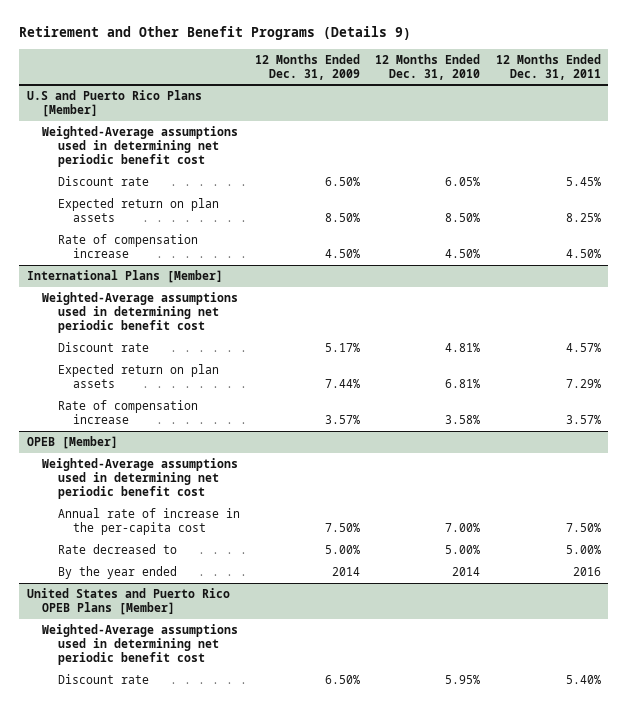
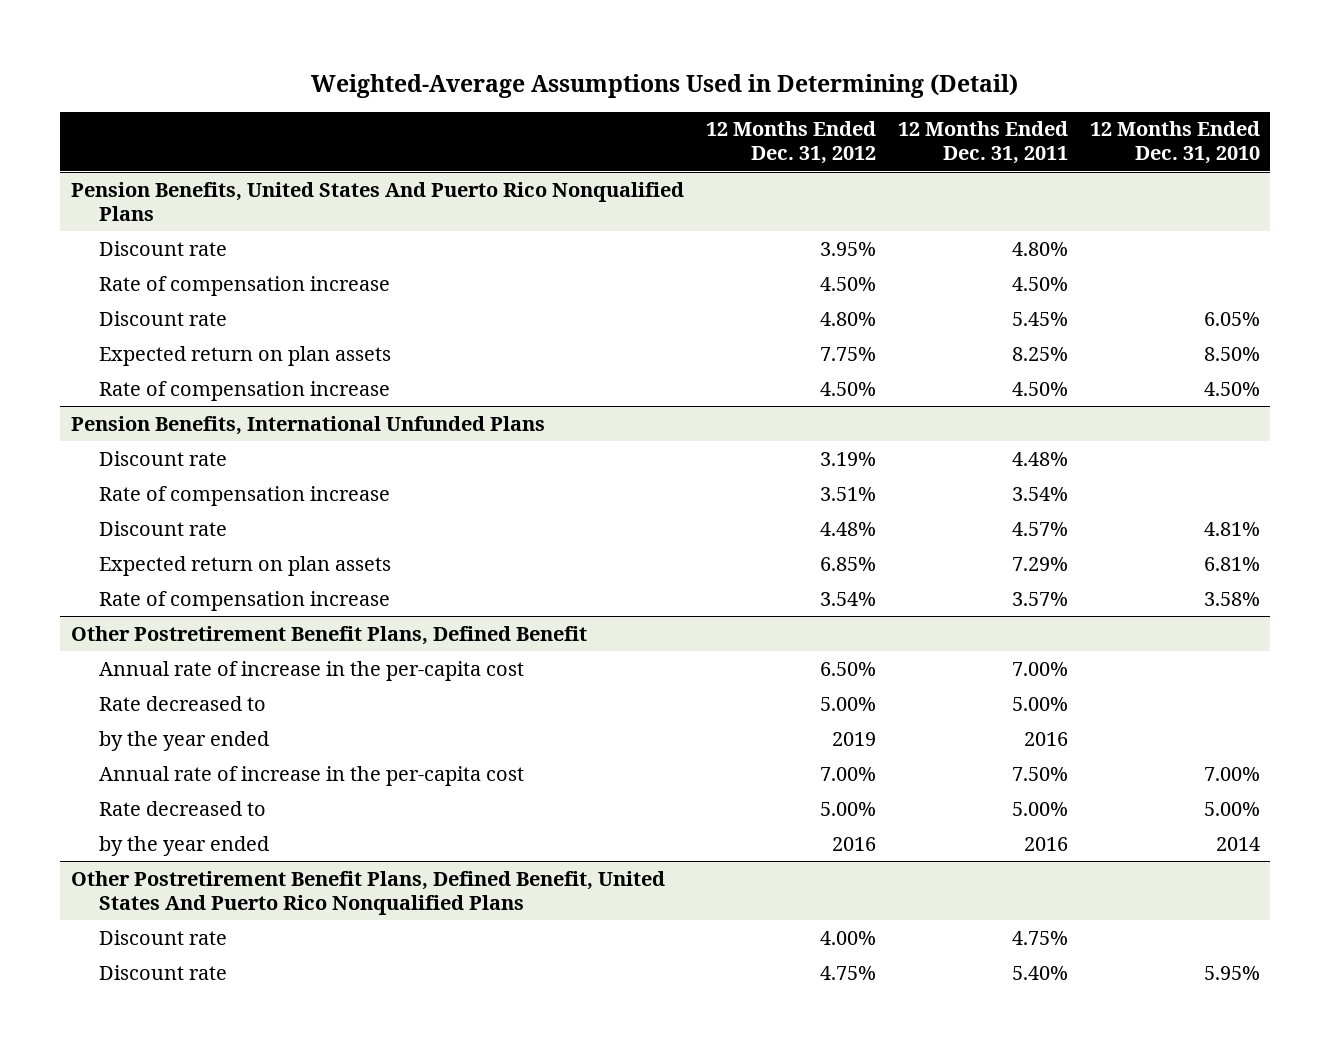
[19,26,412,41] Retirement and Other Benefit Programs (Details 9) -> [311,73,1019,98] Weighted-Average Assumptions Used in Determining (Detail)
[254,53,360,80] 12 Months Ended Dec. 31, 2009 -> none
none -> [705,121,876,165] 12 Months Ended Dec. 31, 2012
[26,89,202,118] U.S and Puerto Rico Plans [Member] -> none
[42,125,239,168] Weighted-Average assumptions used in determining net periodic benefit cost -> none
none -> [71,181,685,221] Pension Benefits, United States And Puerto Rico Nonqualified Plans
none -> [99,240,228,256] Discount rate
none -> [99,275,391,296] Rate of compensation increase
[26,269,223,283] International Plans [Member] -> none
[42,291,239,334] Weighted-Average assumptions used in determining net periodic benefit cost -> none
none -> [71,415,546,435] Pension Benefits, International Unfunded Plans
none -> [99,450,228,466] Discount rate
none -> [99,485,391,506] Rate of compensation increase
[26,435,118,449] OPEB [Member] -> none
[42,457,239,500] Weighted-Average assumptions used in determining net periodic benefit cost -> none
none -> [71,625,588,645] Other Postretirement Benefit Plans, Defined Benefit
none -> [99,660,525,681] Annual rate of increase in the per-capita cost
none -> [99,695,267,711] Rate decreased to
none -> [99,730,270,751] by the year ended
[26,587,230,616] United States and Puerto Rico OPEB Plans [Member] -> none
[42,623,239,666] Weighted-Average assumptions used in determining net periodic benefit cost -> none
[57,565,177,579] By the year ended -> [99,835,270,856] by the year ended
none -> [71,870,666,915] Other Postretirement Benefit Plans, Defined Benefit, United States And Puerto Rico Nonqualified Plans
none -> [99,929,228,945] Discount rate

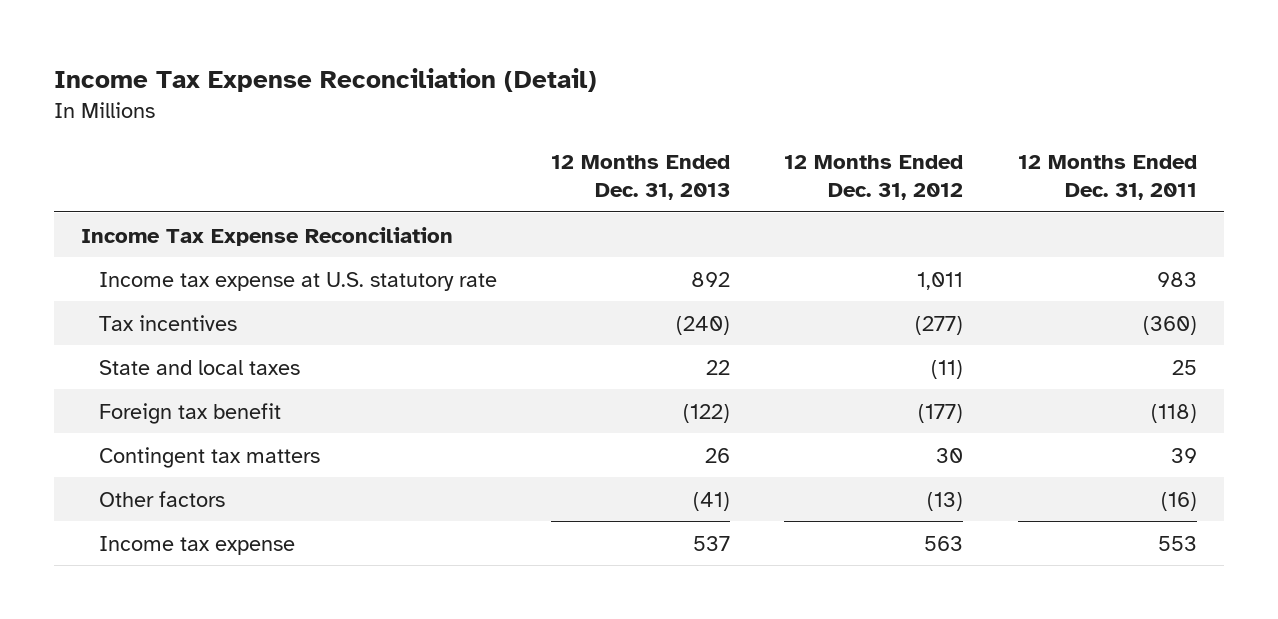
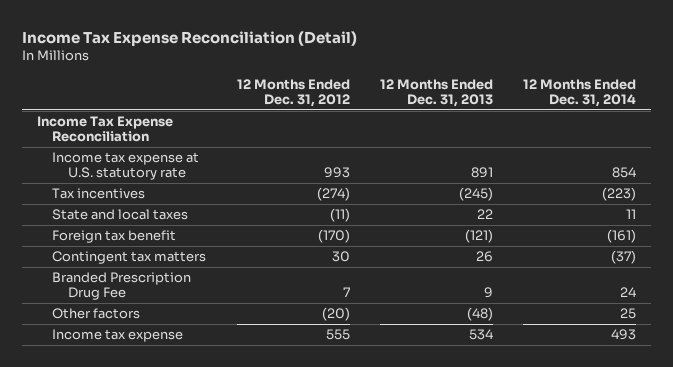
[1017,155,1197,200] 12 Months Ended Dec. 31, 2011 -> none
none -> [522,78,636,107] 12 Months Ended Dec. 31, 2014
[691,271,731,287] 892 -> [470,167,493,179] 891
[917,271,964,290] 1,011 -> [323,167,350,179] 993
[676,315,731,335] (240) -> [458,187,493,202] (245)
[915,315,964,335] (277) -> [316,187,350,202] (274)
[683,403,731,423] (122) -> [464,229,493,244] (121)
[918,403,964,423] (177) -> [317,229,350,244] (170)
none -> [52,272,192,301] Branded Prescription Drug Fee
[693,491,731,511] (41) -> [466,307,493,322] (48)
[927,491,964,511] (13) -> [321,307,350,322] (20)
[693,535,731,551] 537 -> [468,329,493,341] 534
[924,535,964,551] 563 -> [325,329,350,341] 555

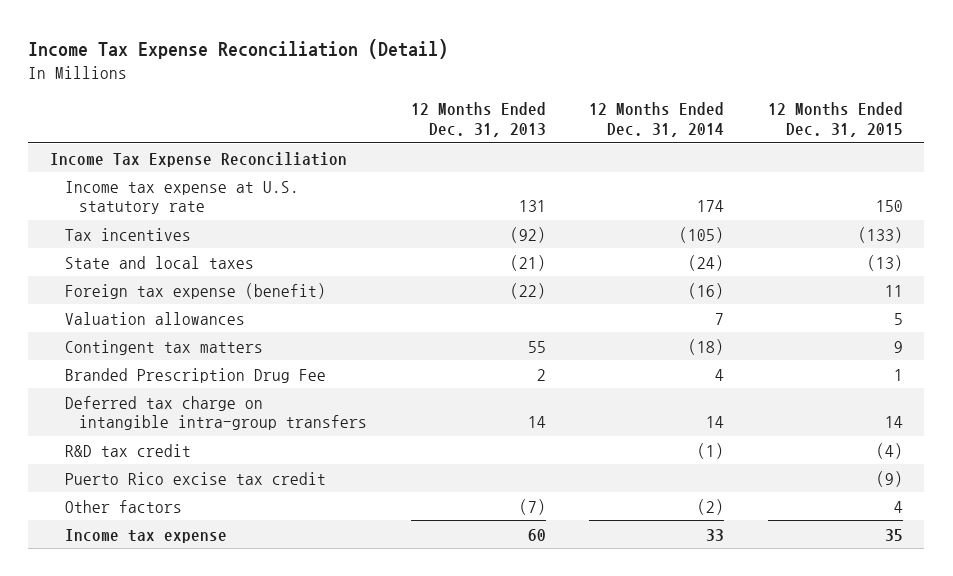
[236,78,350,107] 12 Months Ended Dec. 31, 2012 -> none
none -> [767,102,903,137] 12 Months Ended Dec. 31, 2015
[470,167,493,179] 891 -> [518,200,546,213] 131
[611,167,636,179] 854 -> [697,200,725,213] 174
[458,187,493,202] (245) -> [509,226,546,243] (92)
[601,187,636,202] (223) -> [679,226,725,243] (105)
[476,209,493,220] 22 -> [509,254,546,271] (21)
[625,209,636,220] 11 -> [688,254,725,271] (24)
[52,230,177,244] Foreign tax benefit -> [64,282,326,299] Foreign tax expense (benefit)
[464,229,493,244] (121) -> [509,282,546,299] (22)
[606,229,636,244] (161) -> [688,282,725,299] (16)
none -> [64,311,245,325] Valuation allowances
[475,251,493,263] 26 -> [527,340,546,353] 55
[610,250,636,265] (37) -> [688,338,725,355] (18)
[483,287,493,299] 9 -> [536,368,546,381] 2
[619,287,636,298] 24 -> [715,368,725,381] 4
none -> [64,395,368,431] Deferred tax charge on intangible intra-group transfers
none -> [64,443,191,457] R&D tax credit
none -> [64,471,326,485] Puerto Rico excise tax credit
[466,307,493,322] (48) -> [518,498,546,515] (7)
[619,308,636,320] 25 -> [697,498,725,515] (2)
[468,329,493,341] 534 -> [527,528,546,541] 60
[610,329,636,341] 493 -> [706,528,725,541] 33

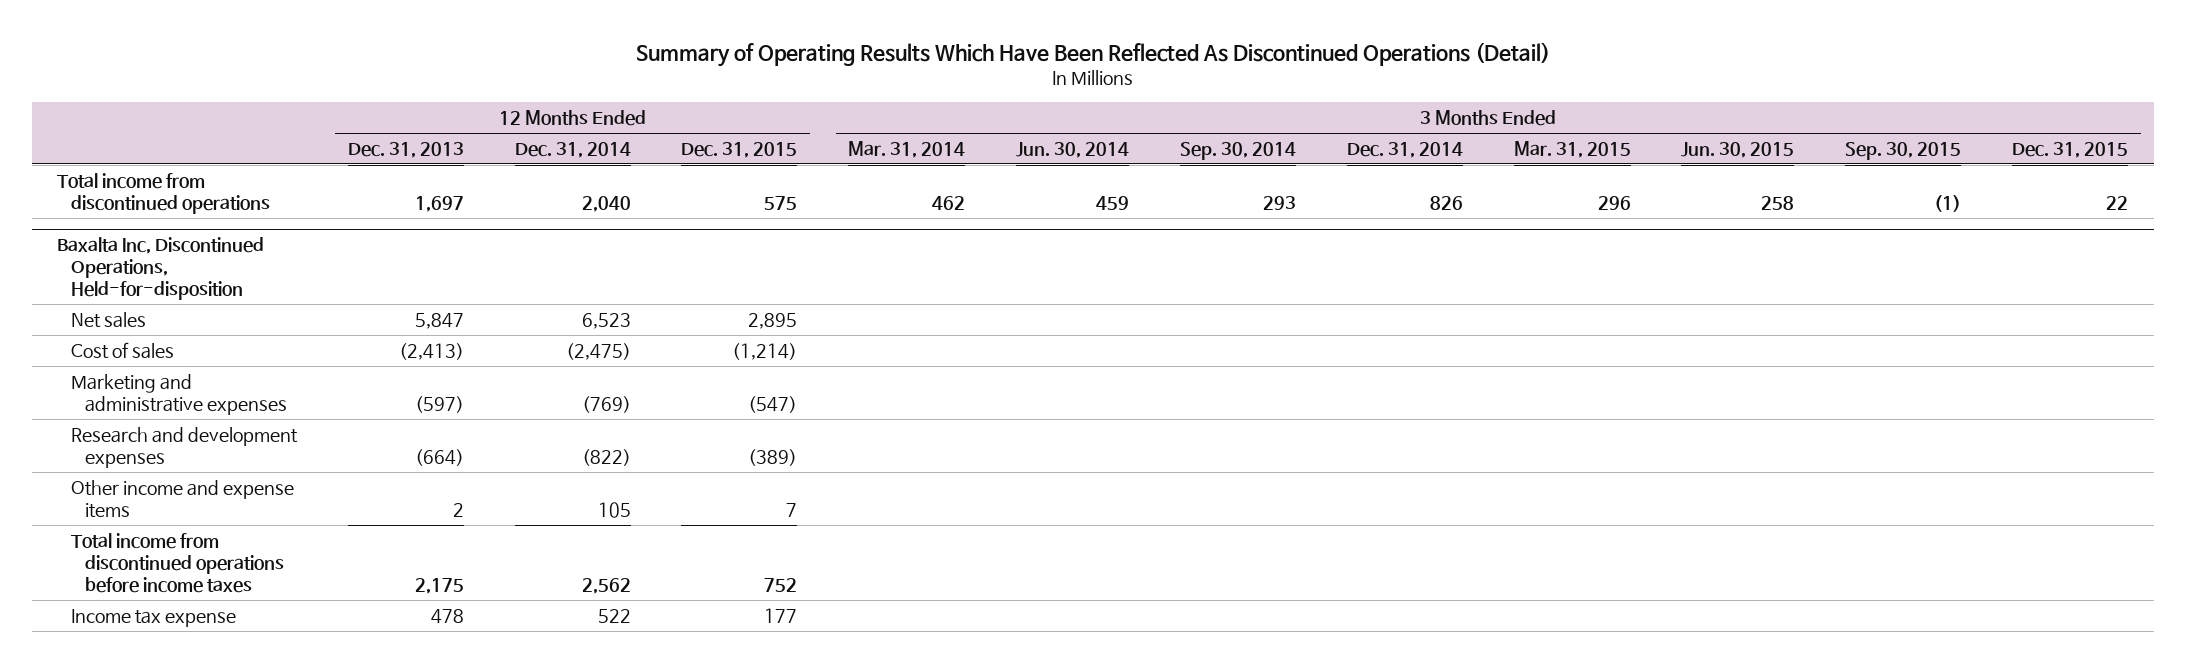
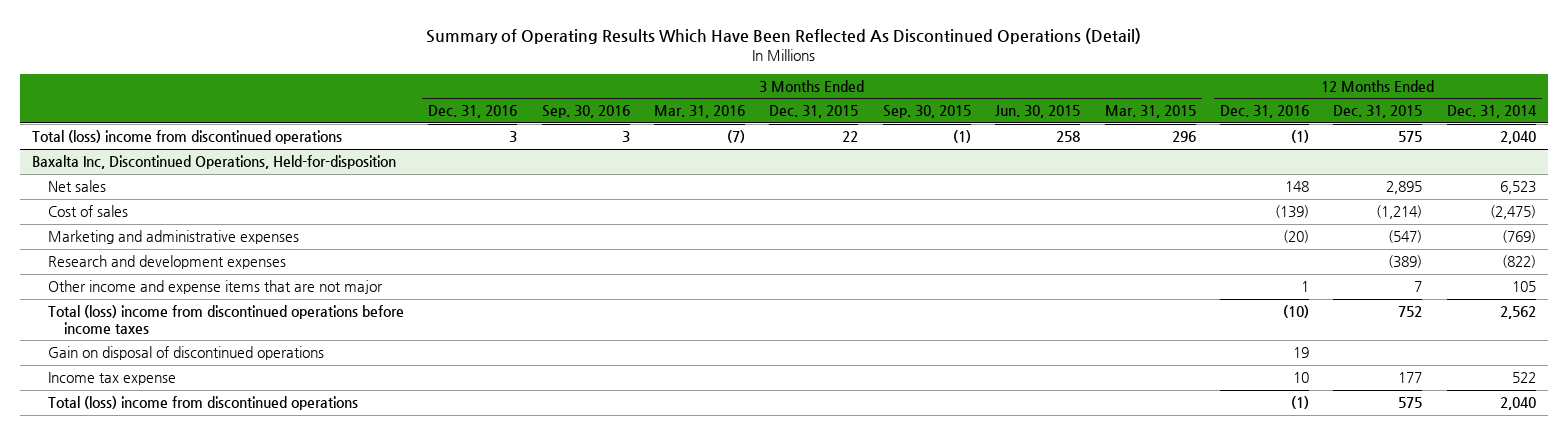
[347,142,464,159] Dec. 31, 2013 -> none
[848,141,966,159] Mar. 31, 2014 -> none
[1016,142,1130,159] Jun. 30, 2014 -> none
[1179,142,1296,161] Sep. 30, 2014 -> none
[1346,142,1463,159] Dec. 31, 2014 -> none
none -> [428,105,518,119] Dec. 31, 2016
none -> [541,105,630,119] Sep. 30, 2016
none -> [654,105,746,119] Mar. 31, 2016
none -> [1219,105,1309,119] Dec. 31, 2016
[57,172,270,214] Total income from discontinued operations -> [32,130,343,145] Total (loss) income from discontinued operations
[70,479,294,518] Other income and expense items -> [48,280,384,295] Other income and expense items that are not major
[70,532,284,593] Total income from discontinued operations before income taxes -> [48,305,405,334] Total (loss) income from discontinued operations before income taxes
none -> [48,346,325,361] Gain on disposal of discontinued operations
none -> [48,396,359,411] Total (loss) income from discontinued operations

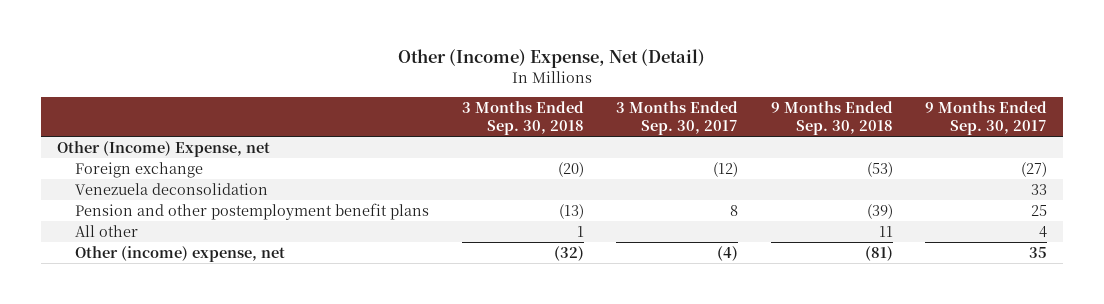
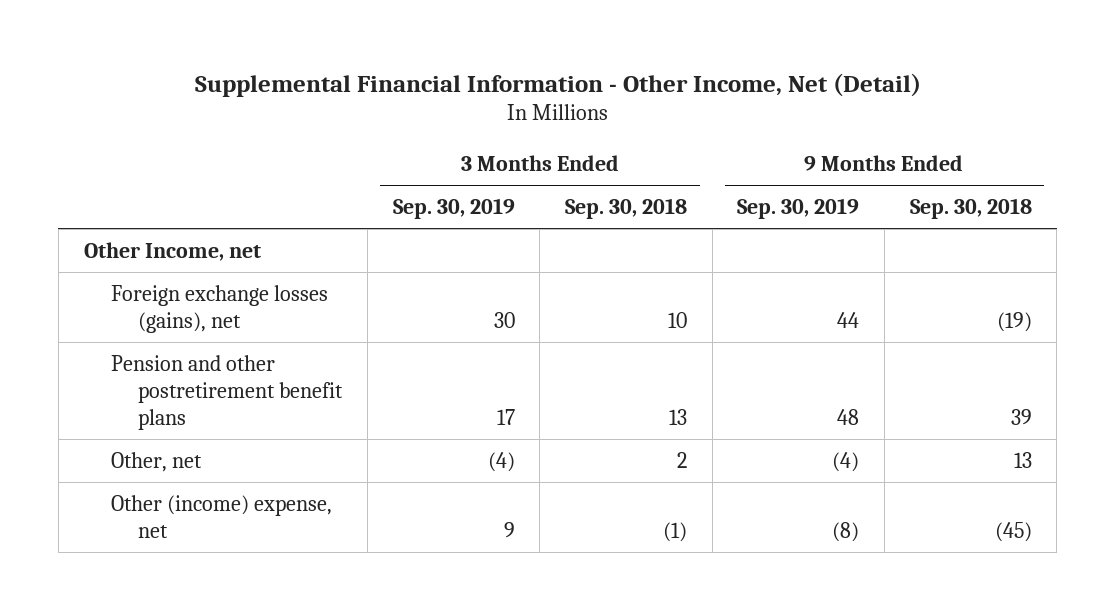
[398,49,706,69] Other (Income) Expense, Net (Detail) -> [194,72,921,97] Supplemental Financial Information - Other Income, Net (Detail)
[616,101,739,135] 3 Months Ended Sep. 30, 2017 -> none
[925,101,1048,135] 9 Months Ended Sep. 30, 2017 -> none
none -> [392,198,515,220] Sep. 30, 2019
none -> [737,198,860,220] Sep. 30, 2019
[75,183,269,196] Venezuela deconsolidation -> none
[57,141,271,158] Other (Income) Expense, net -> [83,241,261,261] Other Income, net
[75,162,204,179] Foreign exchange -> [110,284,328,333] Foreign exchange losses (gains), net
[557,162,584,178] (20) -> [667,311,687,328] 10
[866,162,893,178] (53) -> [996,311,1032,332] (19)
[75,203,430,221] Pension and other postemployment benefit plans -> [110,354,344,430] Pension and other postretirement benefit plans
[558,204,584,220] (13) -> [668,408,687,425] 13
[866,204,893,220] (39) -> [1010,408,1032,425] 39
[75,225,139,238] All other -> [110,451,202,472] Other, net
[576,226,584,238] 1 -> [676,451,687,468] 2
[878,226,893,238] 11 -> [1013,451,1032,468] 13
[553,246,584,262] (32) -> [662,521,687,542] (1)
[864,246,893,262] (81) -> [994,521,1032,542] (45)

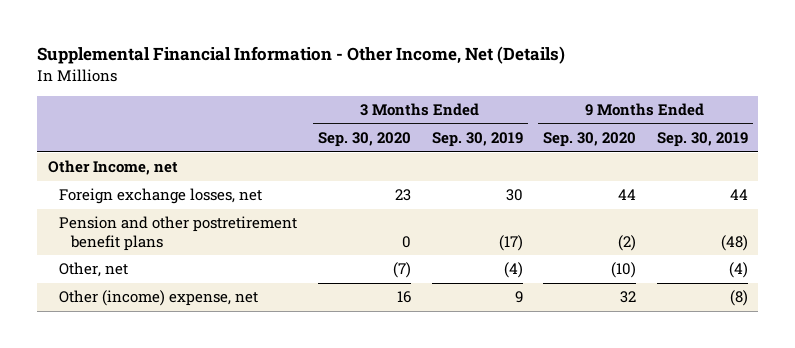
[194,72,921,97] Supplemental Financial Information - Other Income, Net (Detail) -> [37,46,566,65] Supplemental Financial Information - Other Income, Net (Details)
[564,198,687,220] Sep. 30, 2018 -> none
[909,198,1032,220] Sep. 30, 2018 -> none
none -> [318,132,412,148] Sep. 30, 2020
none -> [543,132,637,148] Sep. 30, 2020
[110,284,328,333] Foreign exchange losses (gains), net -> [59,188,263,205] Foreign exchange losses, net
[496,408,515,425] 17 -> [498,234,523,251] (17)
[837,408,860,425] 48 -> [720,234,748,251] (48)

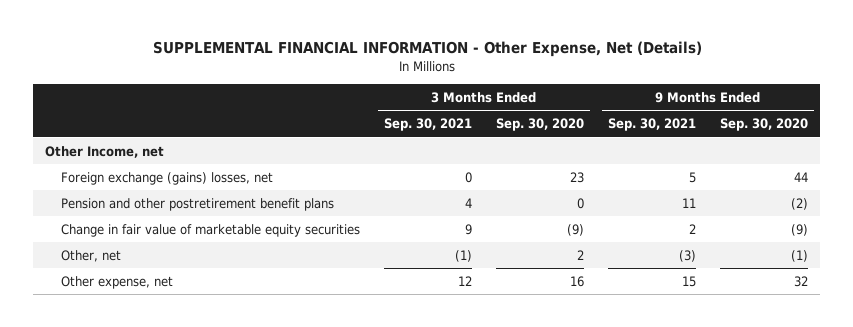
[37,46,566,65] Supplemental Financial Information - Other Income, Net (Details) -> [152,41,702,58] SUPPLEMENTAL FINANCIAL INFORMATION - Other Expense, Net (Details)
[431,132,523,148] Sep. 30, 2019 -> none
[656,132,748,148] Sep. 30, 2019 -> none
none -> [383,118,472,132] Sep. 30, 2021
none -> [608,118,697,132] Sep. 30, 2021
[59,188,263,205] Foreign exchange losses, net -> [60,172,273,186] Foreign exchange (gains) losses, net
none -> [60,224,360,238] Change in fair value of marketable equity securities
[393,262,412,279] (7) -> [576,250,584,261] 2
[611,262,637,279] (10) -> [791,250,809,263] (1)
[59,290,259,307] Other (income) expense, net -> [60,276,173,290] Other expense, net

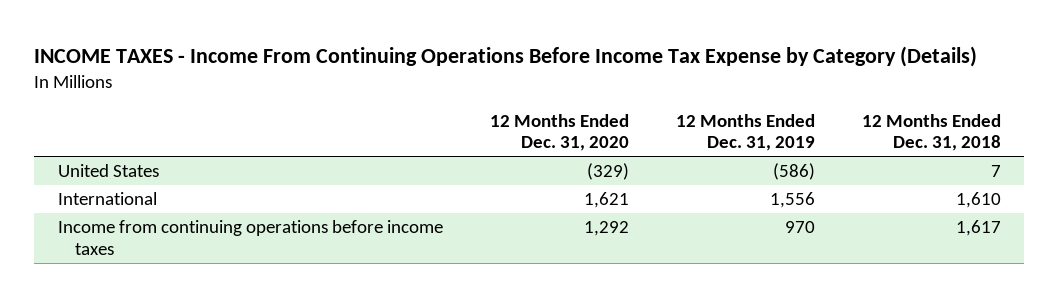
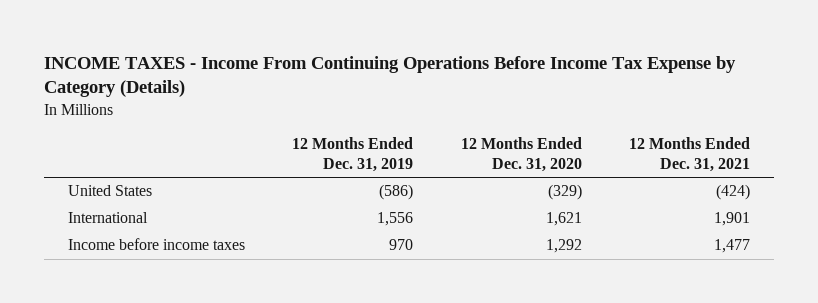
[861,113,1001,152] 12 Months Ended Dec. 31, 2018 -> none
none -> [629,137,751,173] 12 Months Ended Dec. 31, 2021
[57,220,443,255] Income from continuing operations before income taxes -> [67,238,245,251] Income before income taxes

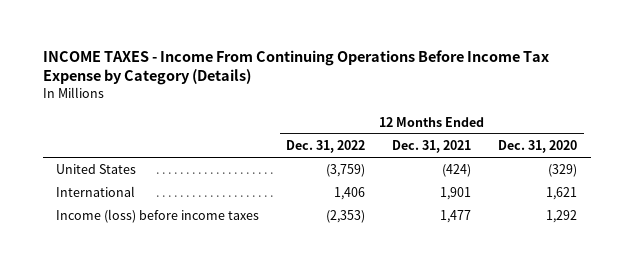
[292,137,414,173] 12 Months Ended Dec. 31, 2019 -> none
none -> [286,140,366,154] Dec. 31, 2022
[67,238,245,251] Income before income taxes -> [56,209,260,224] Income (loss) before income taxes

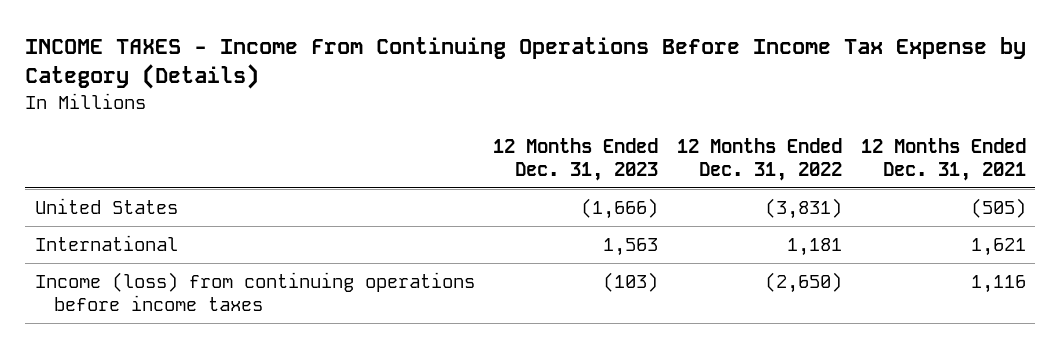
[498,140,578,154] Dec. 31, 2020 -> none
none -> [493,137,659,181] 12 Months Ended Dec. 31, 2023
[326,164,366,178] (3,759) -> [765,198,843,220] (3,831)
[442,164,472,178] (424) -> [971,198,1027,219] (505)
[334,187,366,201] 1,406 -> [787,238,843,257] 1,181
[440,187,472,201] 1,901 -> [971,238,1027,257] 1,621
[56,209,260,224] Income (loss) before income taxes -> [34,272,475,312] Income (loss) from continuing operations before income taxes
[326,210,366,224] (2,353) -> [765,272,843,294] (2,650)
[440,210,472,224] 1,477 -> [971,275,1027,294] 1,116

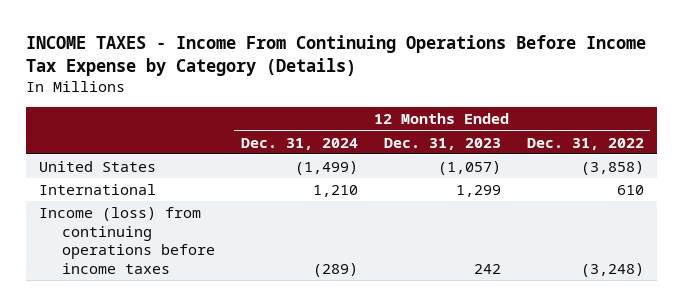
[861,137,1027,181] 12 Months Ended Dec. 31, 2021 -> none
none -> [240,137,358,150] Dec. 31, 2024
[581,198,659,220] (1,666) -> [437,161,501,176] (1,057)
[765,198,843,220] (3,831) -> [580,161,644,176] (3,858)
[603,238,659,257] 1,563 -> [455,185,501,198] 1,299
[787,238,843,257] 1,181 -> [616,185,644,196] 610
[603,272,659,293] (103) -> [473,263,501,274] 242
[765,272,843,294] (2,650) -> [580,262,644,277] (3,248)

